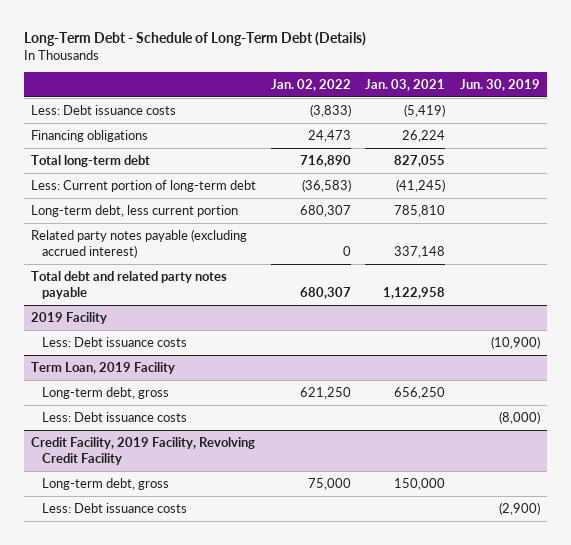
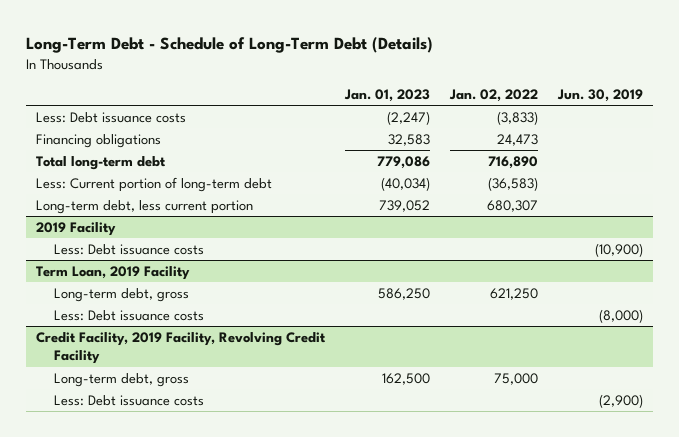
[365,79,446,92] Jan. 03, 2021 -> none
none -> [344,89,431,103] Jan. 01, 2023
[31,228,248,258] Related party notes payable (excluding accrued interest) -> none
[31,270,228,299] Total debt and related party notes payable -> none

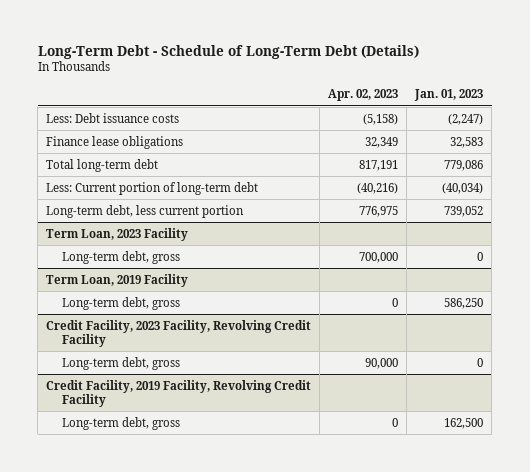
[449,89,539,103] Jan. 02, 2022 -> none
[557,89,644,103] Jun. 30, 2019 -> none
none -> [328,89,399,102] Apr. 02, 2023
[35,133,161,148] Financing obligations -> [46,135,184,149] Finance lease obligations
[35,221,116,236] 2019 Facility -> none
[54,243,205,255] Less: Debt issuance costs -> none
none -> [46,227,189,241] Term Loan, 2023 Facility
none -> [61,250,180,264] Long-term debt, gross
[54,309,205,321] Less: Debt issuance costs -> none
none -> [46,319,312,347] Credit Facility, 2023 Facility, Revolving Credit Facility
none -> [61,356,180,370] Long-term debt, gross
[54,394,205,406] Less: Debt issuance costs -> none

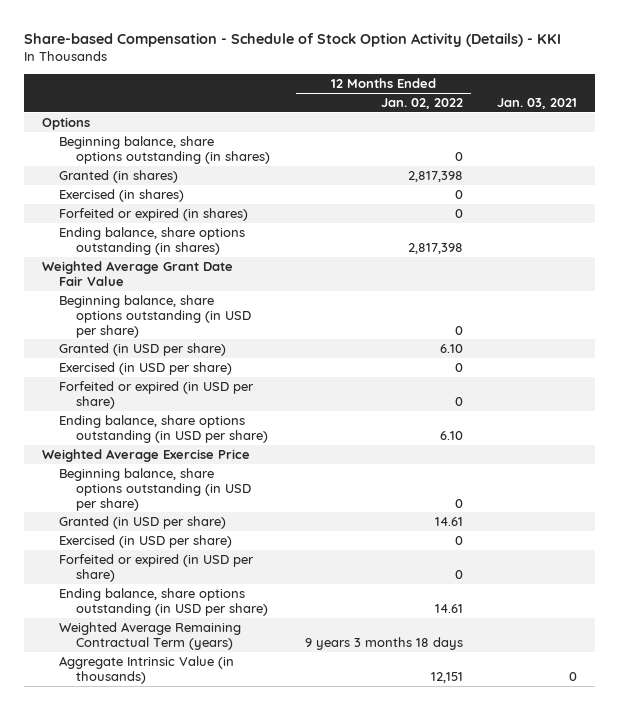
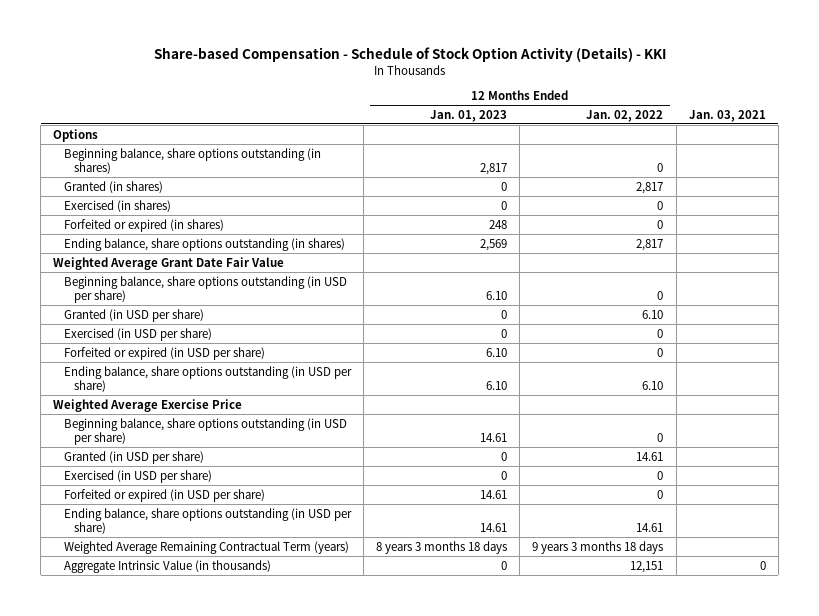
none -> [430,109,508,122] Jan. 01, 2023
[407,170,463,182] 2,817,398 -> [636,181,664,194] 2,817
[407,242,463,254] 2,817,398 -> [636,238,664,251] 2,817

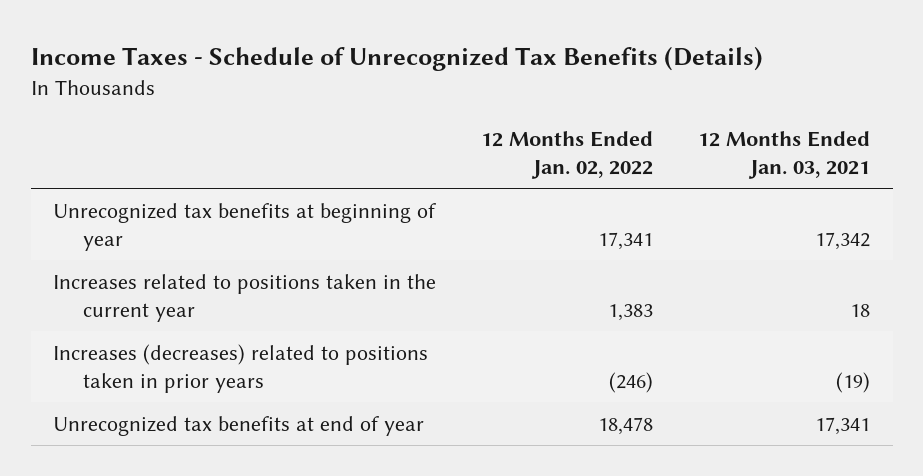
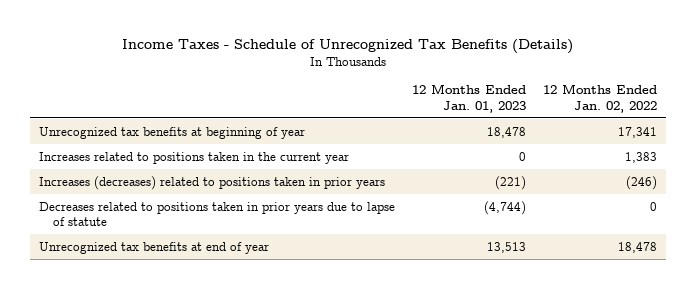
[698,130,871,179] 12 Months Ended Jan. 03, 2021 -> none
none -> [412,84,527,113] 12 Months Ended Jan. 01, 2023
none -> [38,201,395,226] Decreases related to positions taken in prior years due to lapse of statute

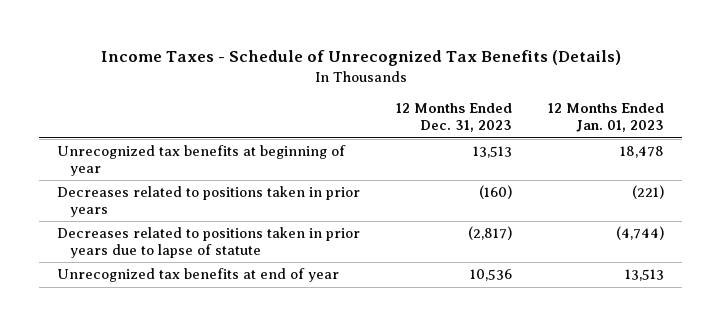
[543,84,658,113] 12 Months Ended Jan. 02, 2022 -> none
none -> [396,103,513,133] 12 Months Ended Dec. 31, 2023
[38,151,349,164] Increases related to positions taken in the current year -> none
[38,175,385,190] Increases (decreases) related to positions taken in prior years -> [57,186,361,218] Decreases related to positions taken in prior years

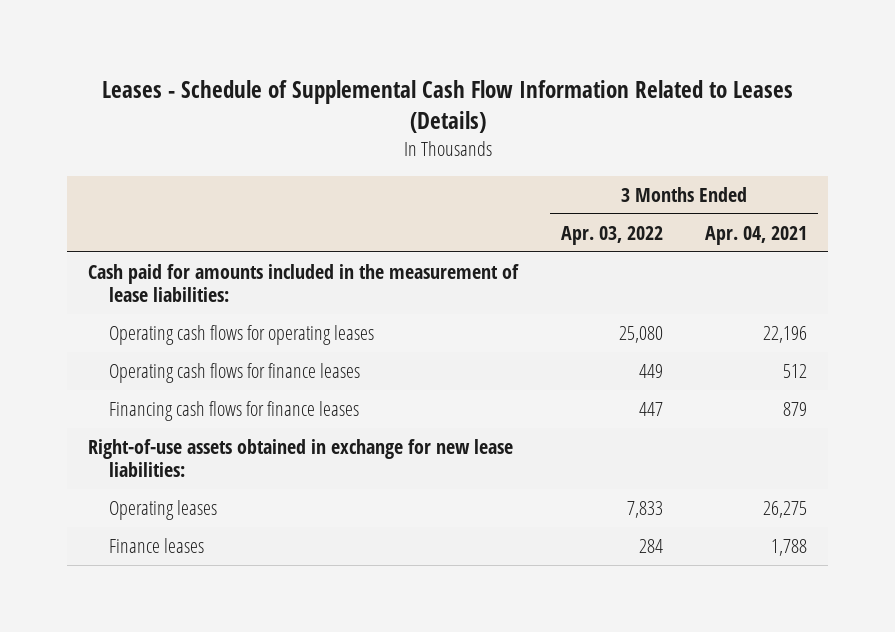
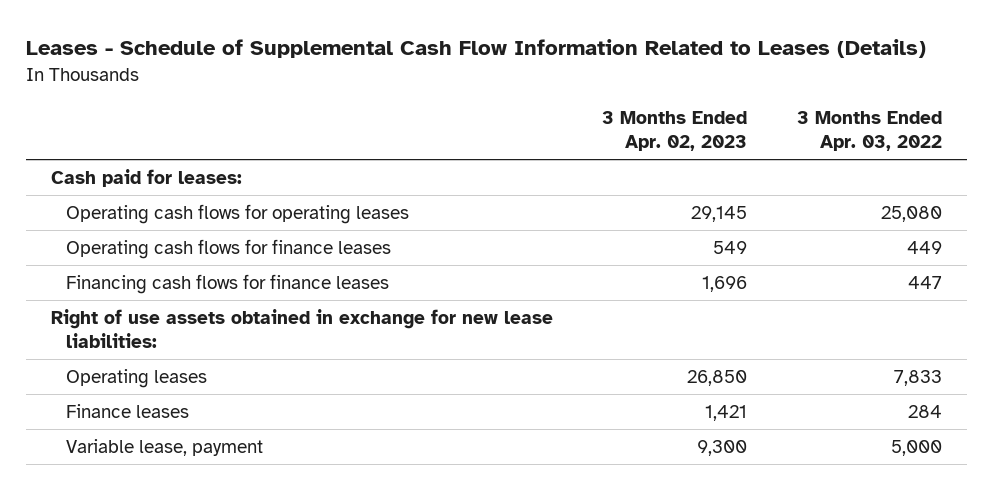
[705,225,808,245] Apr. 04, 2021 -> none
none -> [602,111,748,152] 3 Months Ended Apr. 02, 2023
[88,264,520,303] Cash paid for amounts included in the measurement of lease liabilities: -> [50,168,242,187] Cash paid for leases:
[88,439,514,478] Right-of-use assets obtained in exchange for new lease liabilities: -> [50,308,553,349] Right of use assets obtained in exchange for new lease liabilities:
none -> [66,438,264,456] Variable lease, payment

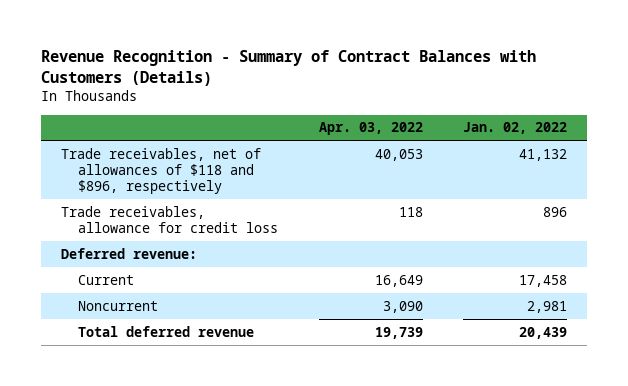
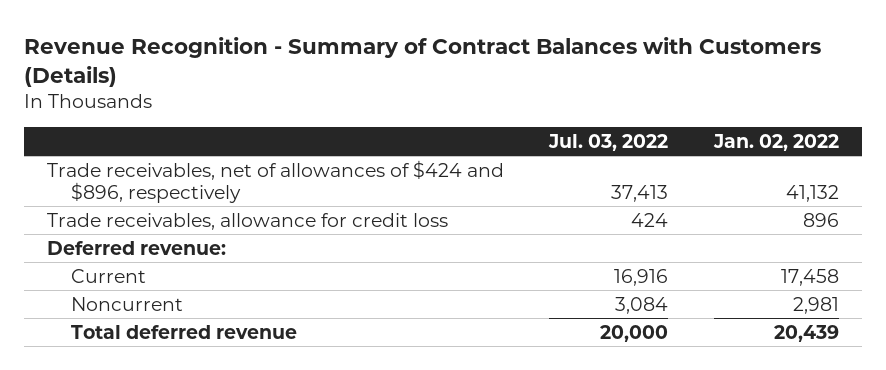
[318,122,423,136] Apr. 03, 2022 -> none
none -> [548,133,669,151] Jul. 03, 2022
[61,147,262,195] Trade receivables, net of allowances of $118 and $896, respectively -> [47,159,505,203] Trade receivables, net of allowances of $424 and $896, respectively

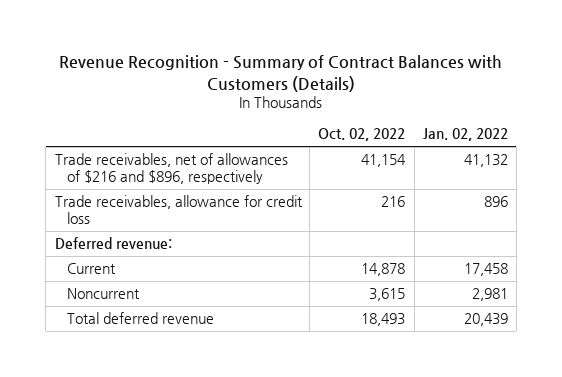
[548,133,669,151] Jul. 03, 2022 -> none
none -> [318,128,406,142] Oct. 02, 2022
[47,159,505,203] Trade receivables, net of allowances of $424 and $896, respectively -> [54,153,288,185] Trade receivables, net of allowances of $216 and $896, respectively

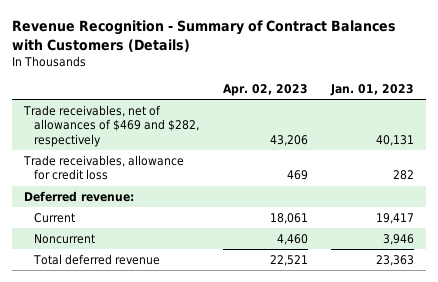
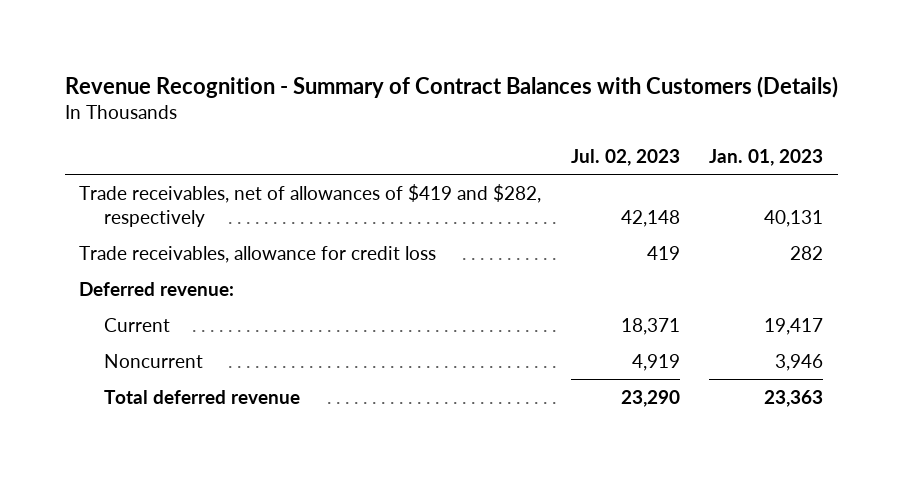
[222,83,308,96] Apr. 02, 2023 -> none
none -> [570,148,680,166] Jul. 02, 2023
[22,105,199,147] Trade receivables, net of allowances of $469 and $282, respectively -> [79,183,542,227] Trade receivables, net of allowances of $419 and $282, respectively

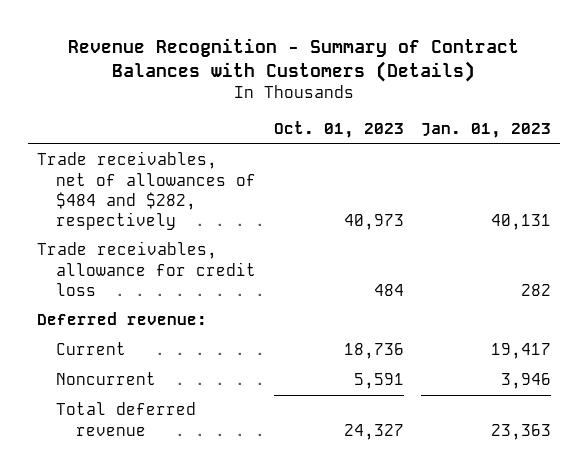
[570,148,680,166] Jul. 02, 2023 -> none
none -> [273,121,404,139] Oct. 01, 2023
[79,183,542,227] Trade receivables, net of allowances of $419 and $282, respectively -> [37,151,257,230] Trade receivables, net of allowances of $484 and $282, respectively

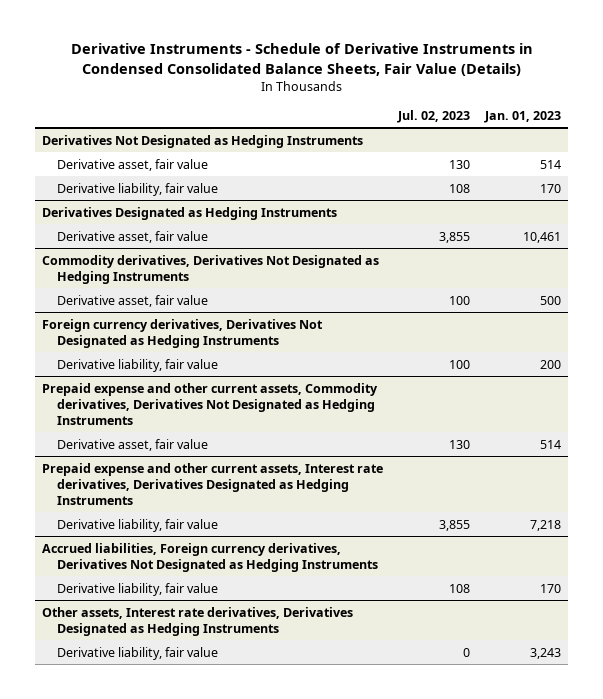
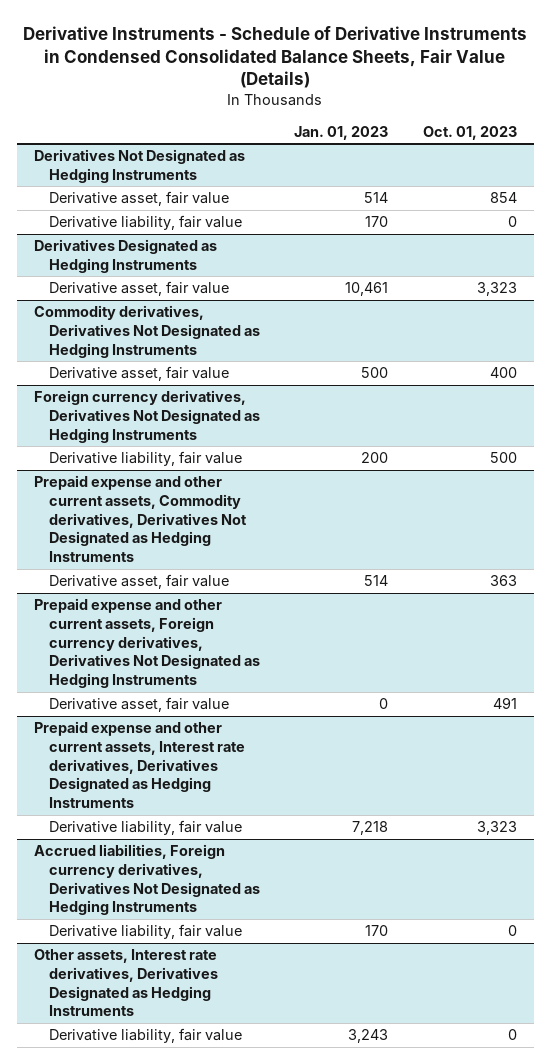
[397,109,471,123] Jul. 02, 2023 -> none
none -> [422,125,517,140] Oct. 01, 2023
none -> [34,598,260,689] Prepaid expense and other current assets, Foreign currency derivatives, Derivatives Not Designated as Hedging Instruments
none -> [48,697,229,713] Derivative asset, fair value

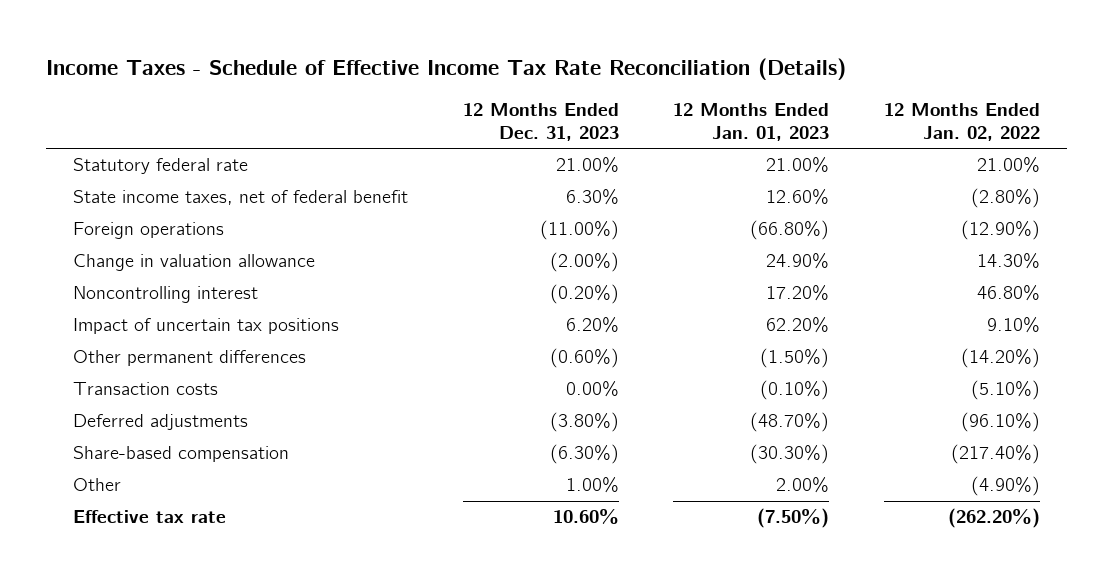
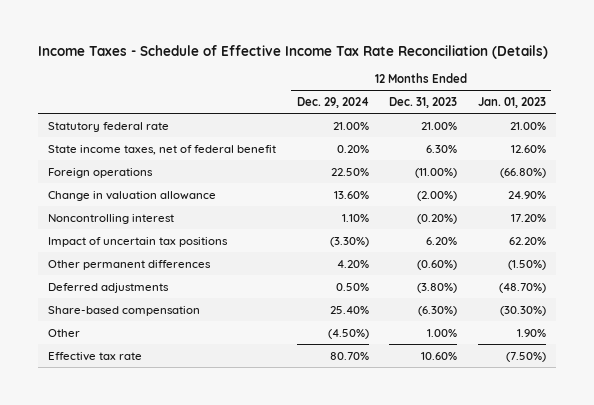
[883,103,1040,141] 12 Months Ended Jan. 02, 2022 -> none
none -> [296,96,369,108] Dec. 29, 2024
[73,382,219,396] Transaction costs -> none
[776,477,830,494] 2.00% -> [516,328,546,337] 1.90%

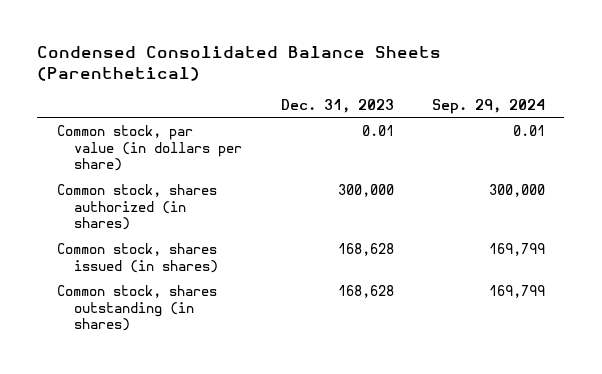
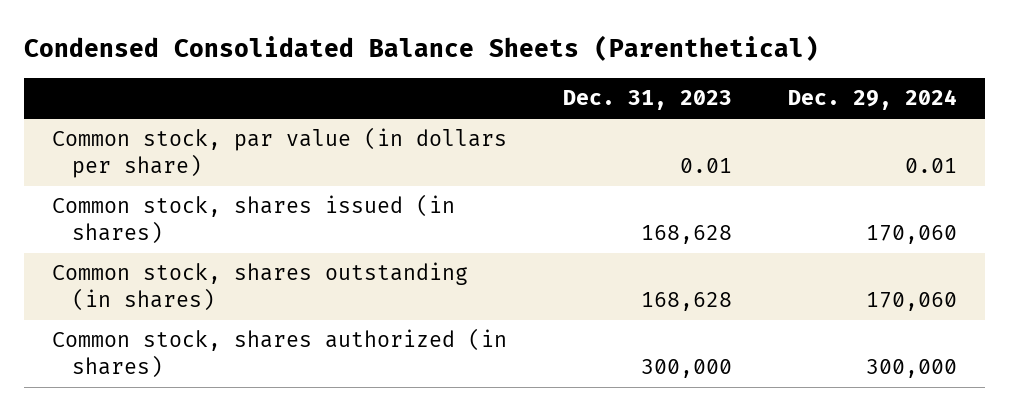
[432,98,546,114] Sep. 29, 2024 -> none
none -> [788,89,958,111] Dec. 29, 2024
[56,183,217,231] Common stock, shares authorized (in shares) -> [52,328,508,379] Common stock, shares authorized (in shares)

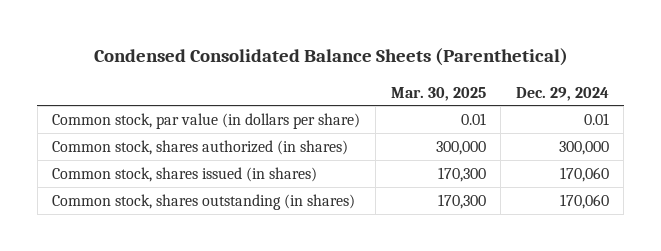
[563,90,733,111] Dec. 31, 2023 -> none
none -> [390,86,486,101] Mar. 30, 2025
[52,328,508,379] Common stock, shares authorized (in shares) -> [52,139,349,155] Common stock, shares authorized (in shares)

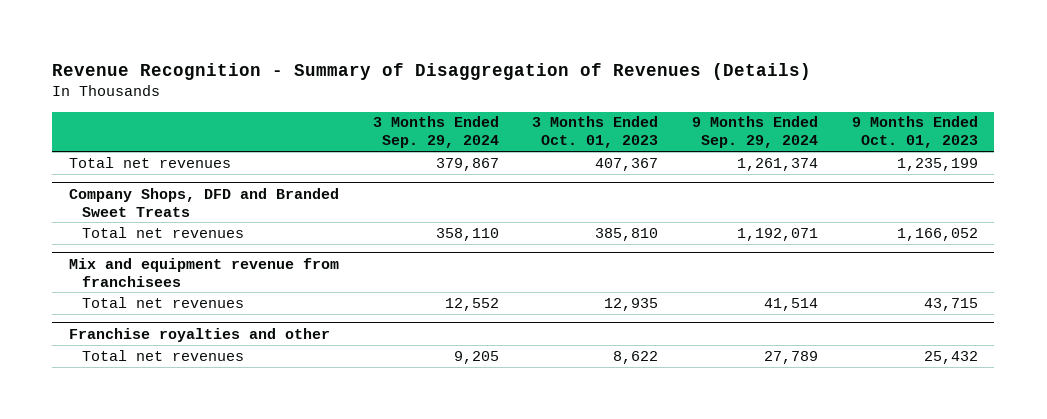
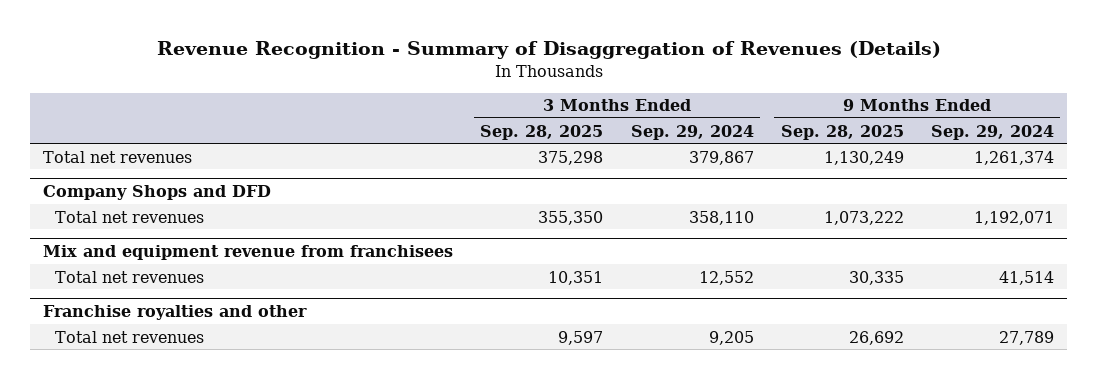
[532,116,659,149] 3 Months Ended Oct. 01, 2023 -> none
[851,116,978,149] 9 Months Ended Oct. 01, 2023 -> none
none -> [480,124,604,140] Sep. 28, 2025
none -> [780,124,904,140] Sep. 28, 2025
[69,187,340,217] Company Shops, DFD and Branded Sweet Treats -> [43,185,272,201] Company Shops and DFD

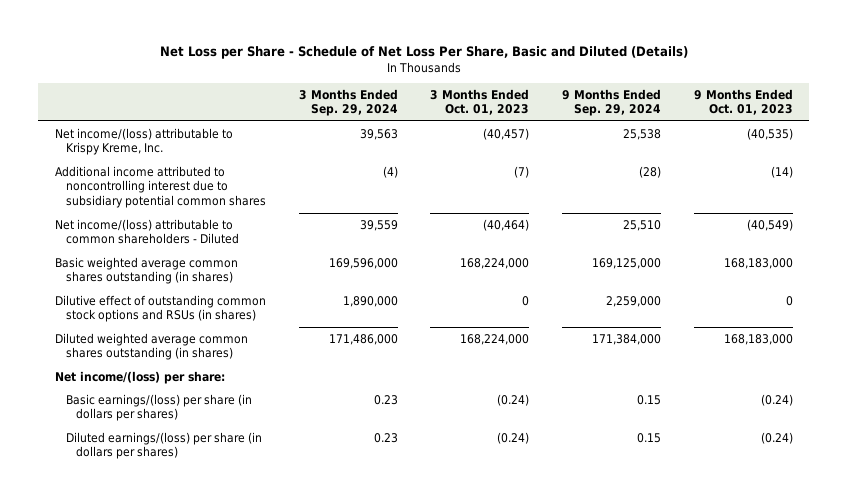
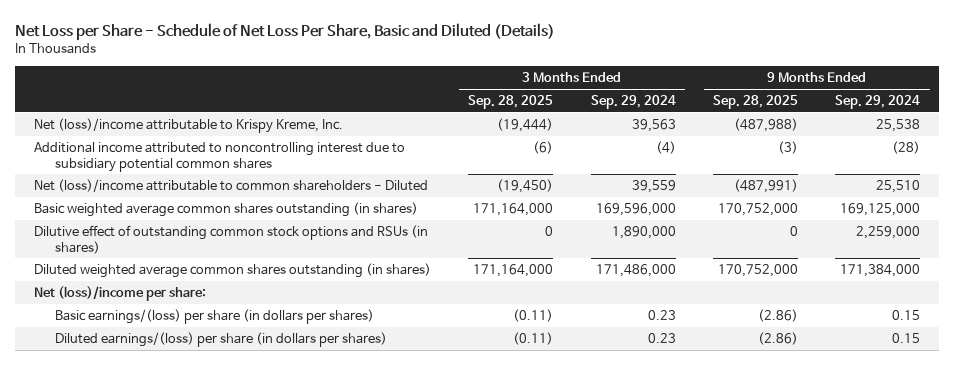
[430,88,530,116] 3 Months Ended Oct. 01, 2023 -> none
[694,88,794,116] 9 Months Ended Oct. 01, 2023 -> none
none -> [468,95,554,110] Sep. 28, 2025
none -> [712,95,798,110] Sep. 28, 2025
[54,127,233,156] Net income/(loss) attributable to Krispy Kreme, Inc. -> [34,118,344,134] Net (loss)/income attributable to Krispy Kreme, Inc.
[54,218,239,245] Net income/(loss) attributable to common shareholders - Diluted -> [34,179,429,193] Net (loss)/income attributable to common shareholders - Diluted
[54,370,225,384] Net income/(loss) per share: -> [34,286,207,302] Net (loss)/income per share:

